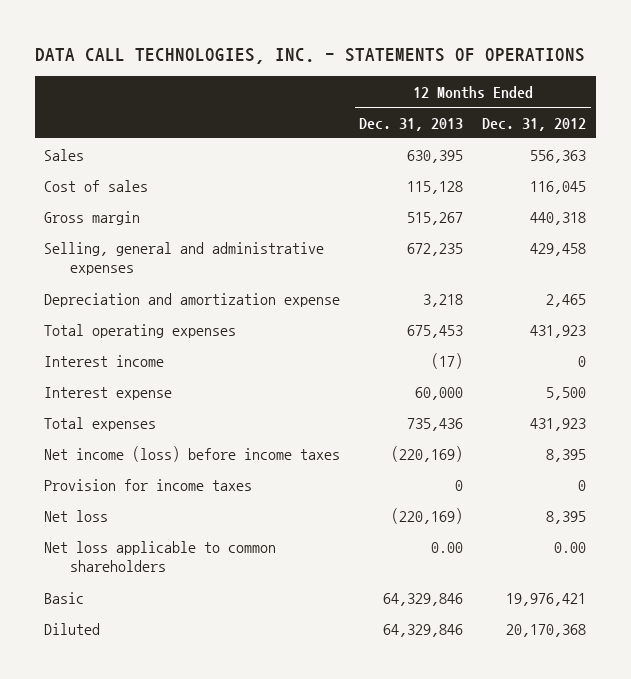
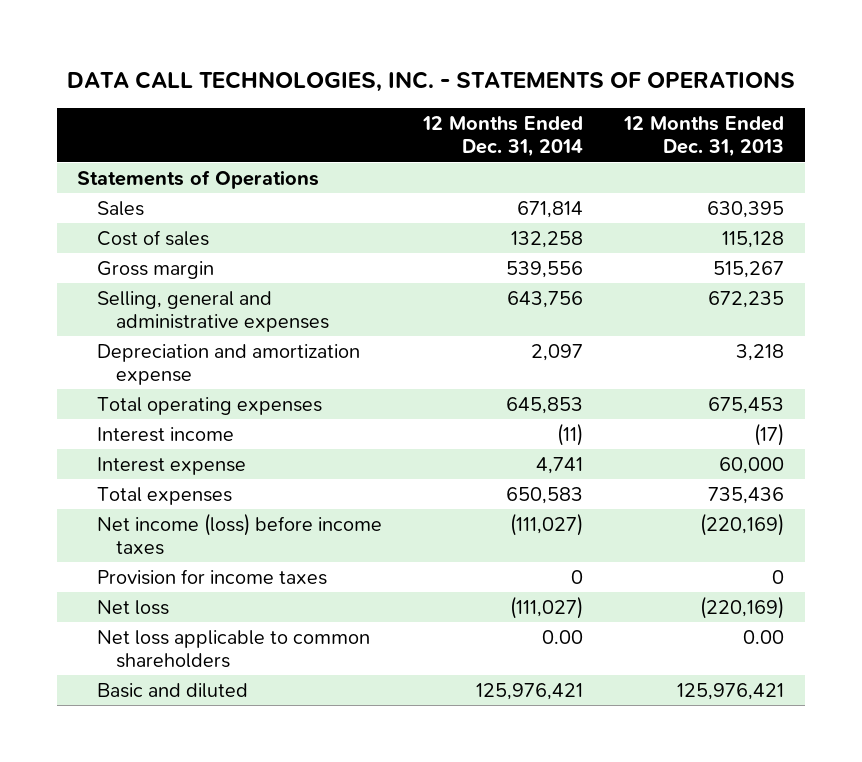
[482,117,587,131] Dec. 31, 2012 -> none
none -> [422,115,584,158] 12 Months Ended Dec. 31, 2014
none -> [77,169,320,189] Statements of Operations
[44,591,85,604] Basic -> none
[44,622,101,635] Diluted -> none
none -> [96,682,248,698] Basic and diluted

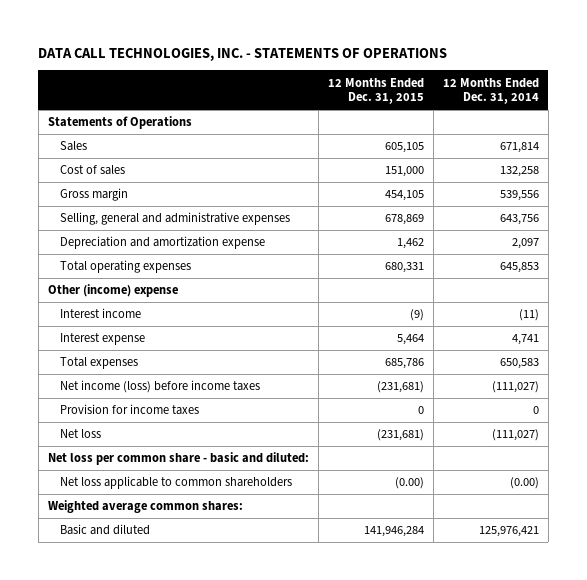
[623,115,785,158] 12 Months Ended Dec. 31, 2013 -> none
none -> [327,77,424,105] 12 Months Ended Dec. 31, 2015
none -> [47,284,178,298] Other (income) expense
none -> [47,452,309,466] Net loss per common share - basic and diluted:
[542,629,584,644] 0.00 -> [509,477,539,490] (0.00)
none -> [47,500,243,514] Weighted average common shares:

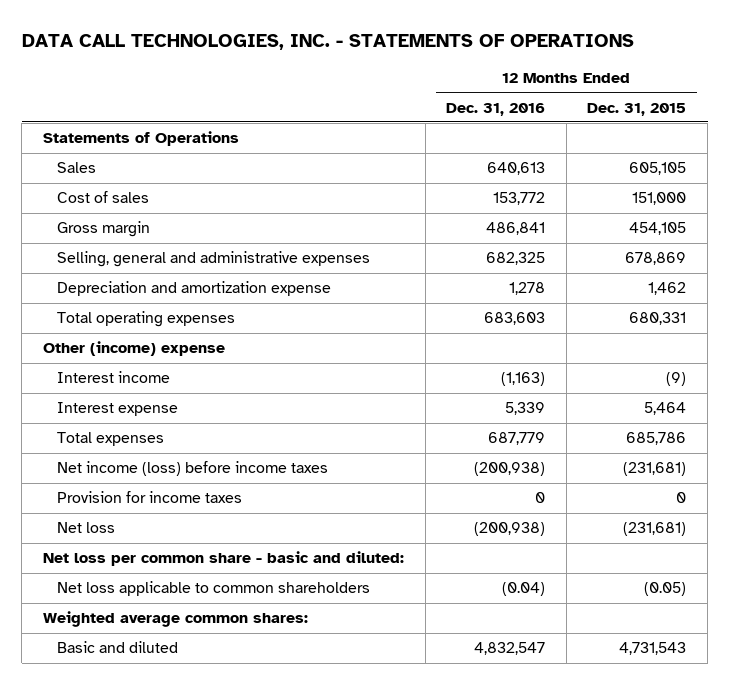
[442,77,539,105] 12 Months Ended Dec. 31, 2014 -> none
none -> [446,102,546,116] Dec. 31, 2016
[394,477,424,490] (0.00) -> [644,582,687,597] (0.05)
[363,526,424,538] 141,946,284 -> [619,642,687,656] 4,731,543

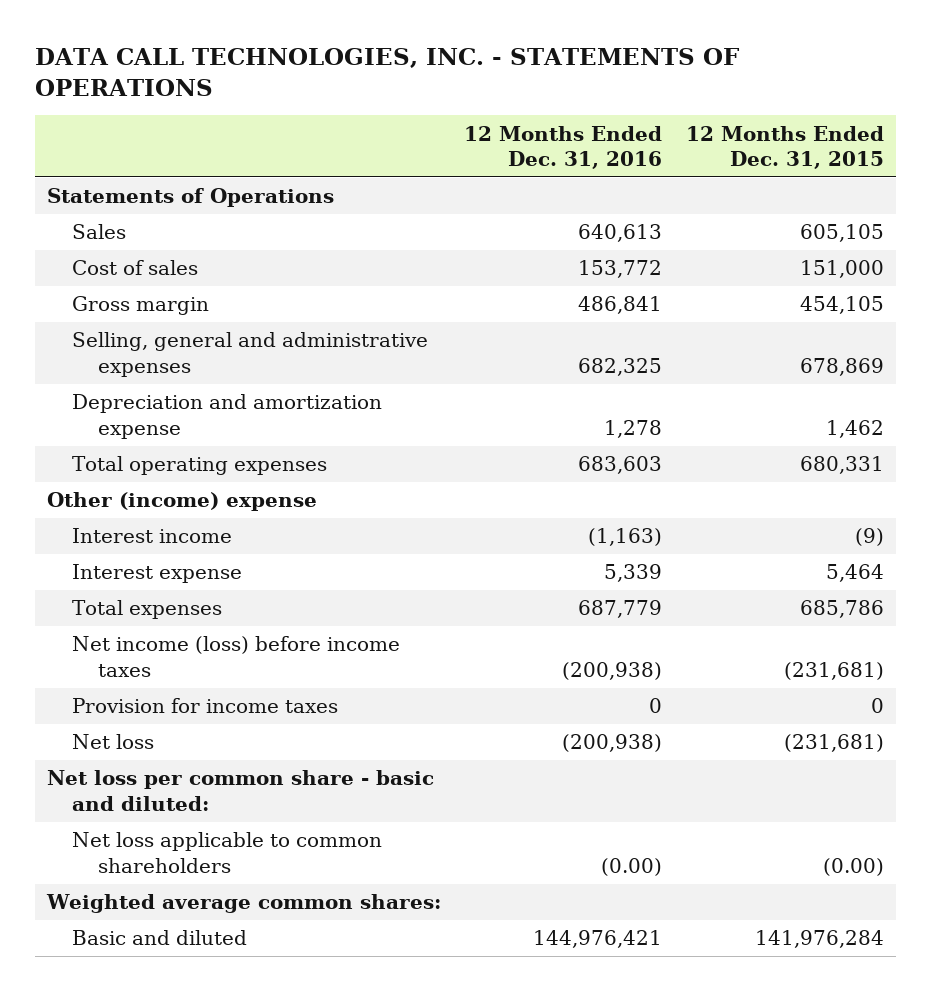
[502,582,546,597] (0.04) -> [601,857,663,876] (0.00)
[644,582,687,597] (0.05) -> [823,857,885,876] (0.00)
[474,642,546,656] 4,832,547 -> [533,930,663,949] 144,976,421
[619,642,687,656] 4,731,543 -> [755,930,885,949] 141,976,284

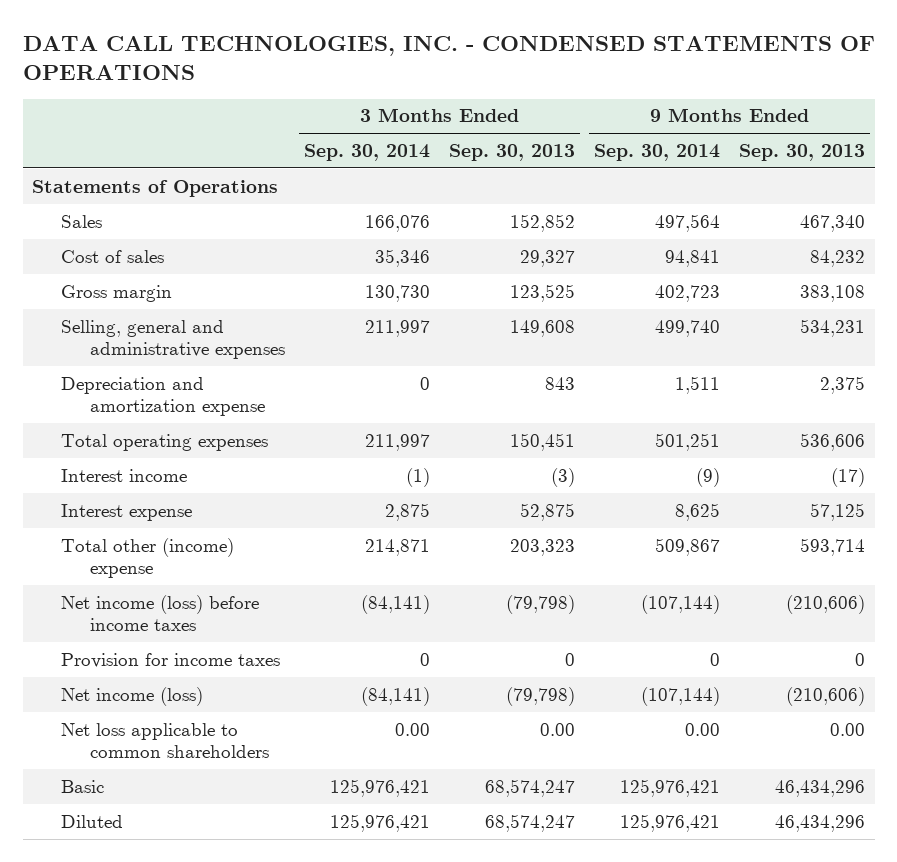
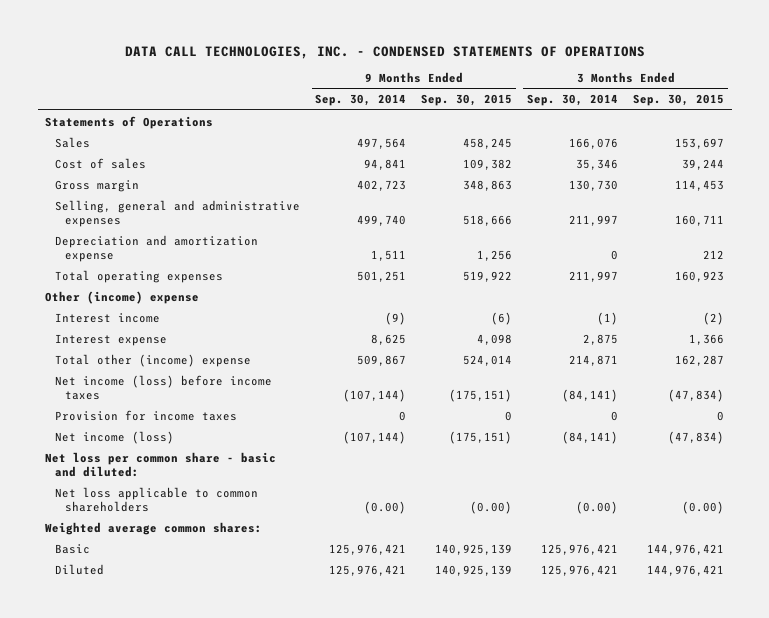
[449,143,576,161] Sep. 30, 2013 -> none
[739,143,866,161] Sep. 30, 2013 -> none
none -> [421,94,513,107] Sep. 30, 2015
none -> [633,94,725,107] Sep. 30, 2015
none -> [45,290,200,304] Other (income) expense
none -> [45,451,277,477] Net loss per common share - basic and diluted:
[395,722,431,736] 0.00 -> [576,500,619,514] (0.00)
[685,722,721,736] 0.00 -> [364,500,407,514] (0.00)
none -> [45,521,263,535] Weighted average common shares:

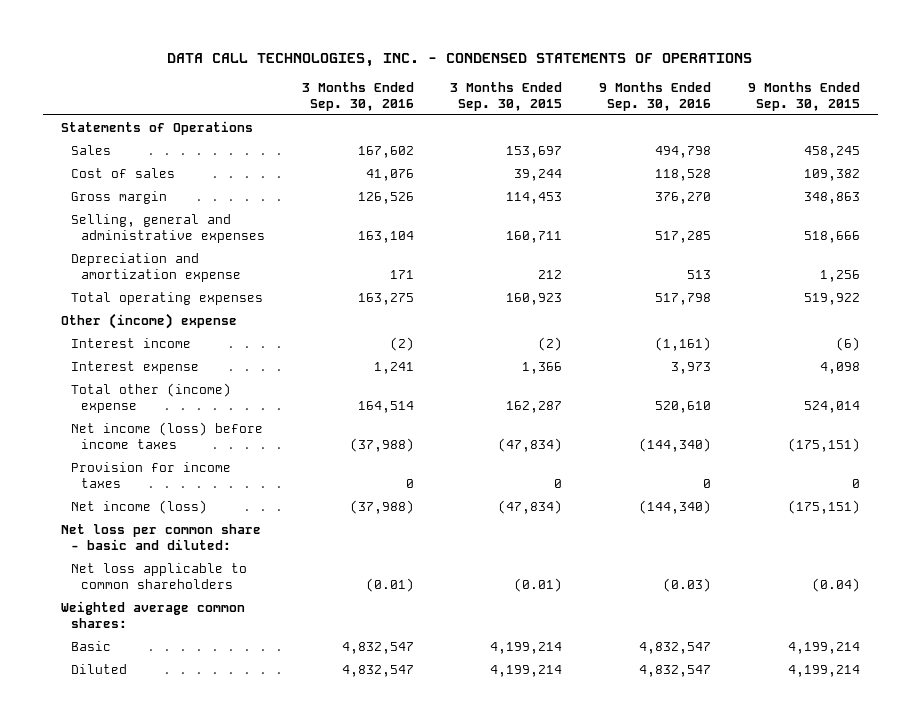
[315,94,407,107] Sep. 30, 2014 -> none
[527,94,619,107] Sep. 30, 2014 -> none
none -> [301,81,414,111] 3 Months Ended Sep. 30, 2016
none -> [598,81,711,111] 9 Months Ended Sep. 30, 2016
[470,500,513,514] (0.00) -> [811,577,860,592] (0.04)
[682,500,725,514] (0.00) -> [514,577,563,592] (0.01)
[435,543,513,555] 140,925,139 -> [787,641,860,654] 4,199,214
[647,543,725,555] 144,976,421 -> [490,641,563,654] 4,199,214
[435,564,513,576] 140,925,139 -> [787,664,860,677] 4,199,214
[647,564,725,576] 144,976,421 -> [490,664,563,677] 4,199,214

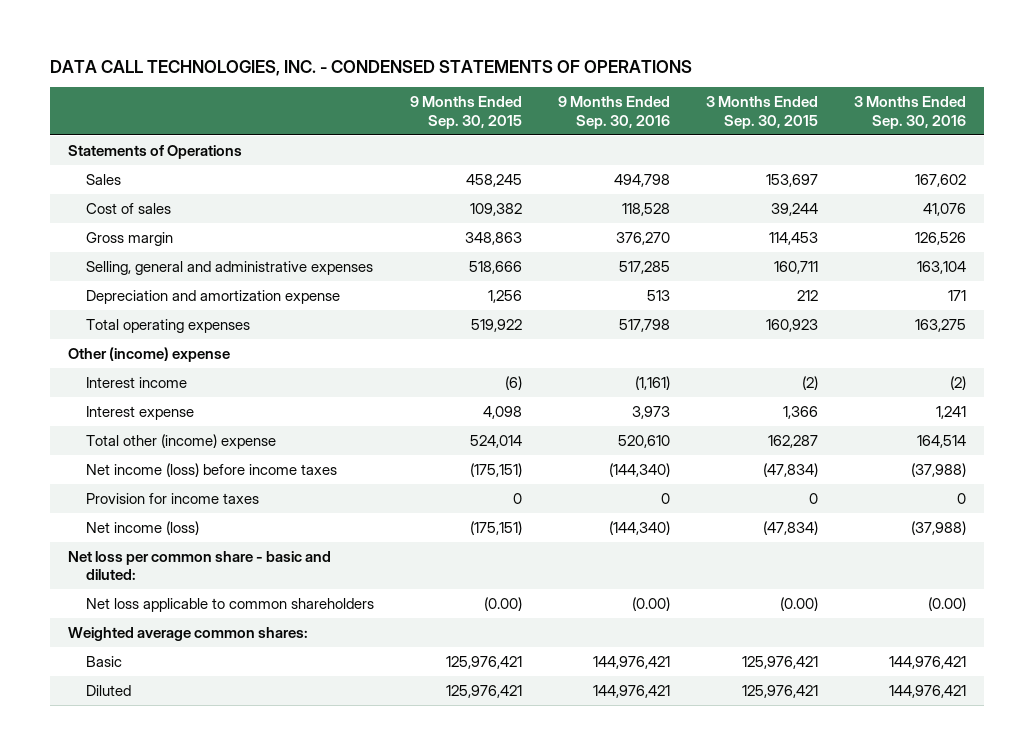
[365,577,414,592] (0.01) -> [927,596,966,611] (0.00)
[514,577,563,592] (0.01) -> [779,596,818,611] (0.00)
[662,577,711,592] (0.03) -> [631,596,670,611] (0.00)
[811,577,860,592] (0.04) -> [483,596,522,611] (0.00)
[341,641,414,654] 4,832,547 -> [888,655,966,669] 144,976,421
[490,641,563,654] 4,199,214 -> [741,655,818,669] 125,976,421
[638,641,711,654] 4,832,547 -> [592,655,670,669] 144,976,421
[787,641,860,654] 4,199,214 -> [445,655,522,669] 125,976,421
[341,664,414,677] 4,832,547 -> [888,684,966,698] 144,976,421
[490,664,563,677] 4,199,214 -> [741,684,818,698] 125,976,421
[638,664,711,677] 4,832,547 -> [592,684,670,698] 144,976,421
[787,664,860,677] 4,199,214 -> [445,684,522,698] 125,976,421

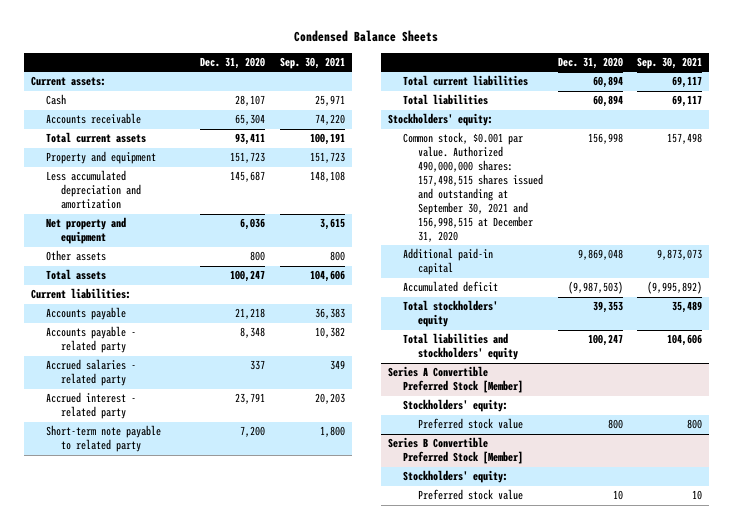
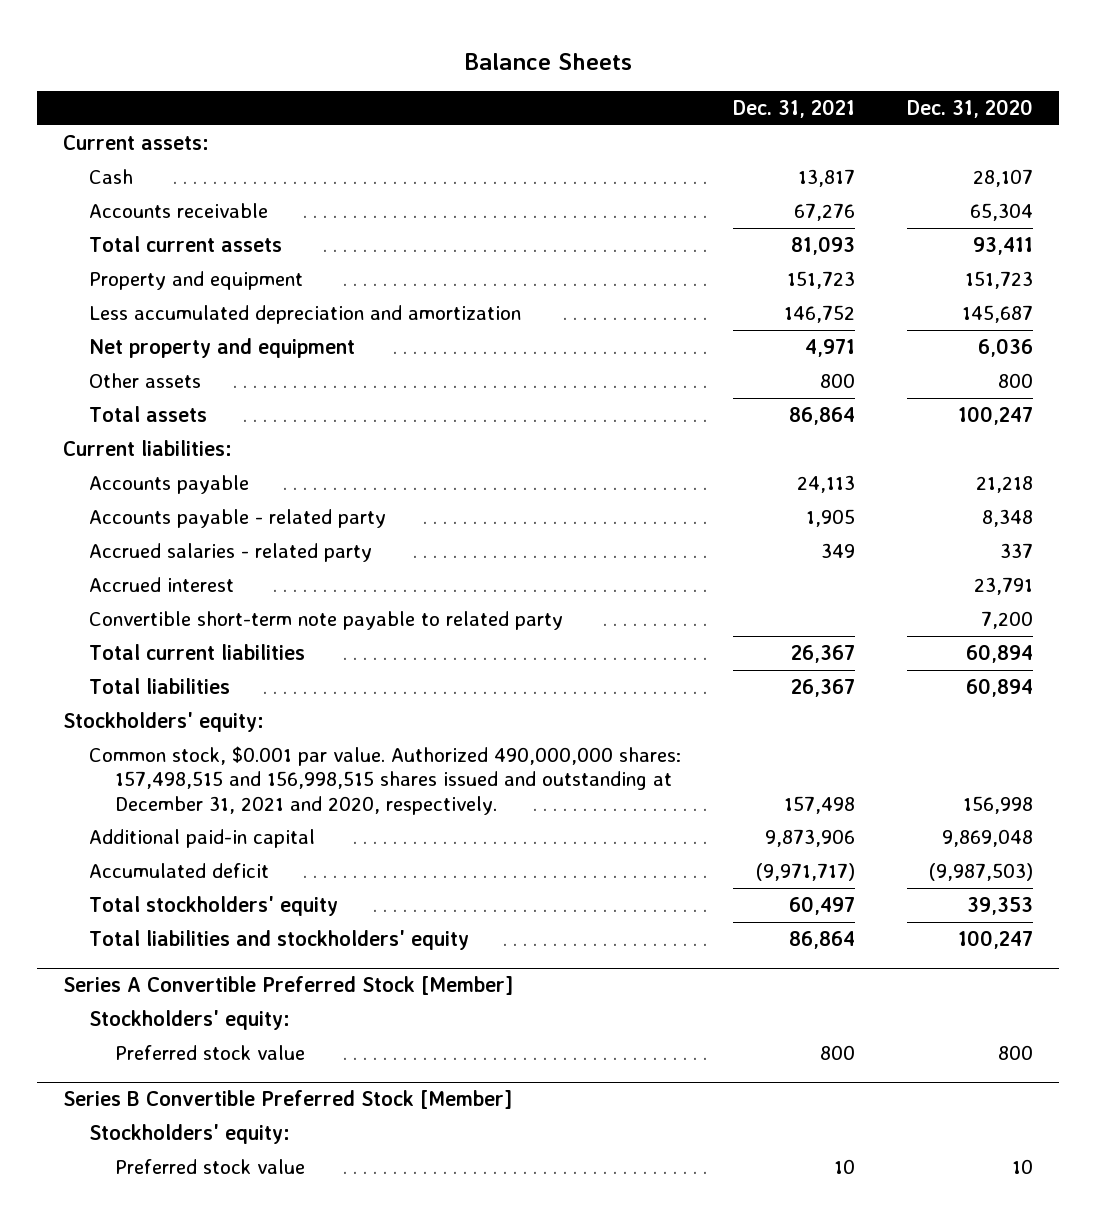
[294,30,439,43] Condensed Balance Sheets -> [464,53,633,71] Balance Sheets
[279,57,345,70] Sep. 30, 2021 -> none
none -> [733,99,856,119] Dec. 31, 2021
[45,392,136,420] Accrued interest - related party -> [89,577,235,593] Accrued interest
[45,425,161,453] Short-term note payable to related party -> [89,611,564,631] Convertible short-term note payable to related party
[403,132,544,243] Common stock, $0.001 par value. Authorized 490,000,000 shares: 157,498,515 shares issued and outstanding at September 30, 2021 and 156,998,515 at December 31, 2020 -> [89,746,682,815] Common stock, $0.001 par value. Authorized 490,000,000 shares: 157,498,515 and 156,998,515 shares issued and outstanding at December 31, 2021 and 2020, respectively.

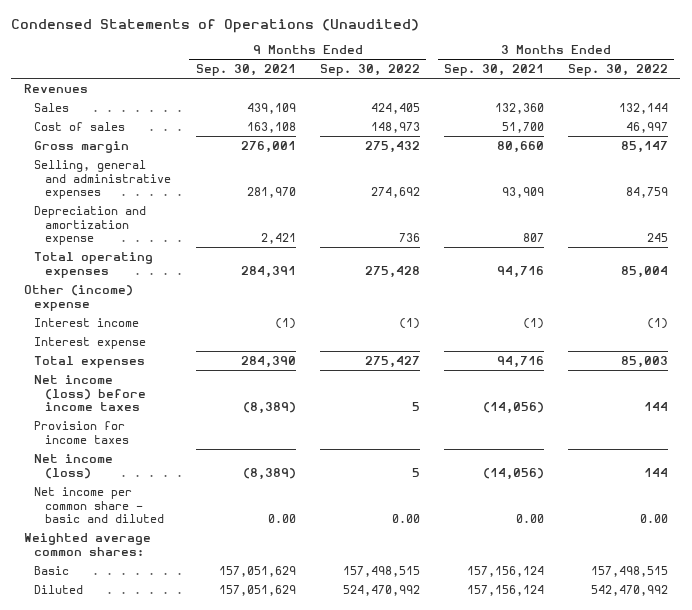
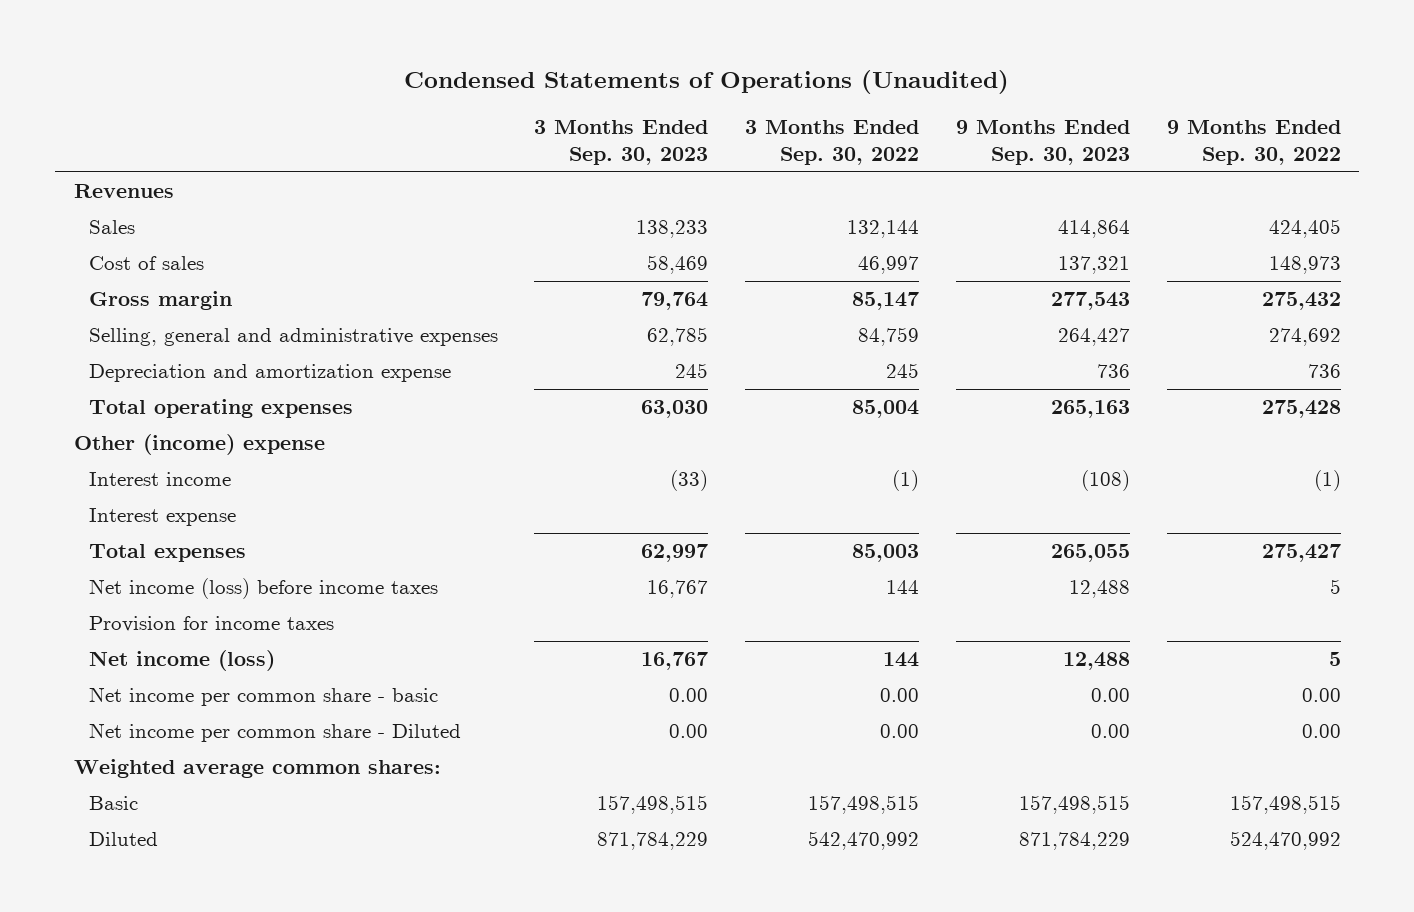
[195,64,296,77] Sep. 30, 2021 -> none
[443,64,544,77] Sep. 30, 2021 -> none
none -> [534,120,709,166] 3 Months Ended Sep. 30, 2023
none -> [955,120,1130,166] 9 Months Ended Sep. 30, 2023
[34,486,165,524] Net income per common share - basic and diluted -> [88,687,438,707] Net income per common share - basic
none -> [88,723,461,743] Net income per common share - Diluted

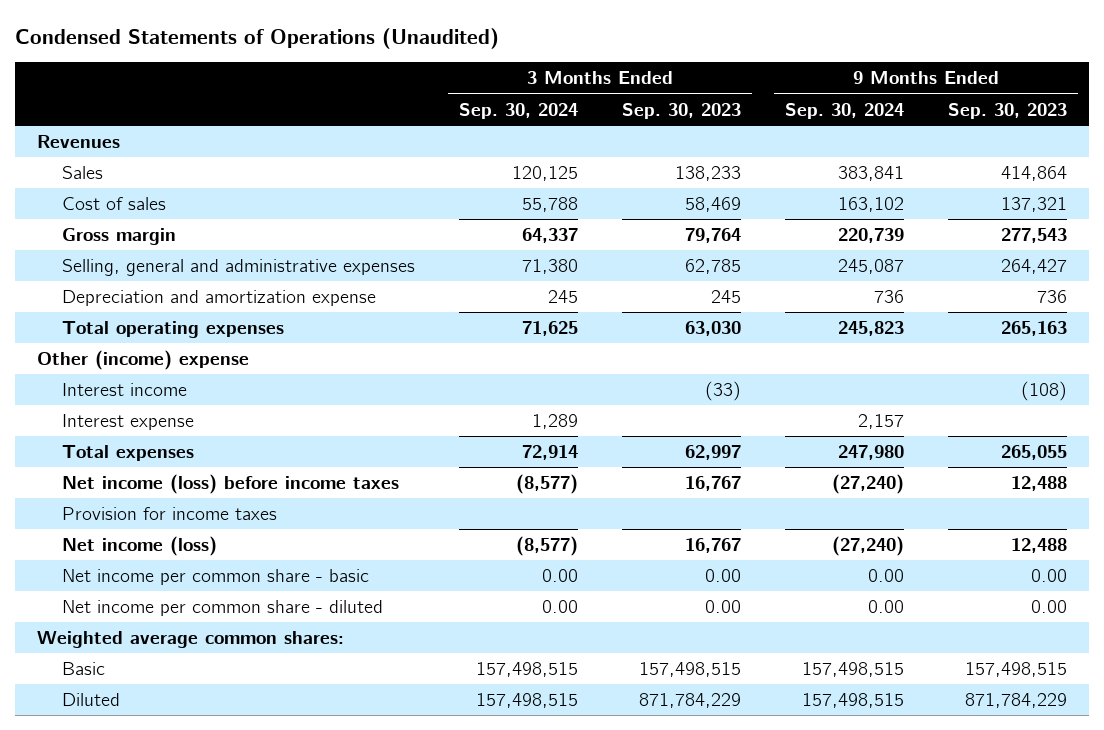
[745,120,920,166] 3 Months Ended Sep. 30, 2022 -> none
[1166,120,1341,166] 9 Months Ended Sep. 30, 2022 -> none
none -> [459,102,579,119] Sep. 30, 2024
none -> [785,102,905,119] Sep. 30, 2024
[88,723,461,743] Net income per common share - Diluted -> [62,600,384,617] Net income per common share - diluted

